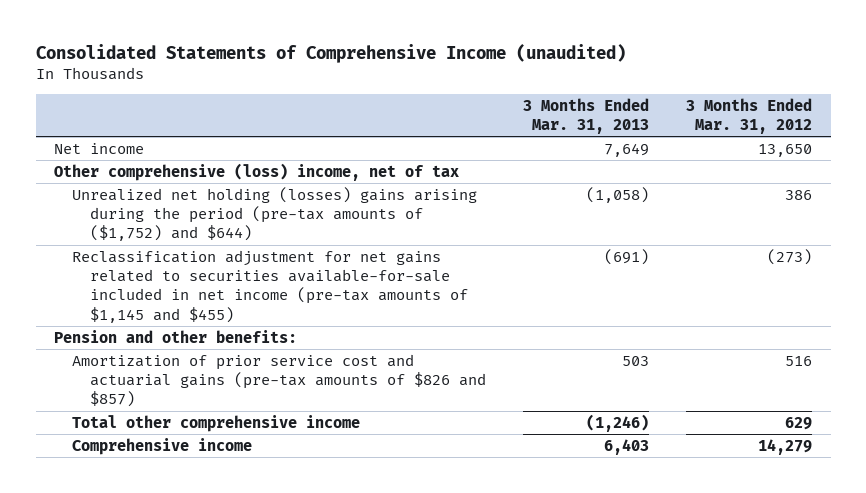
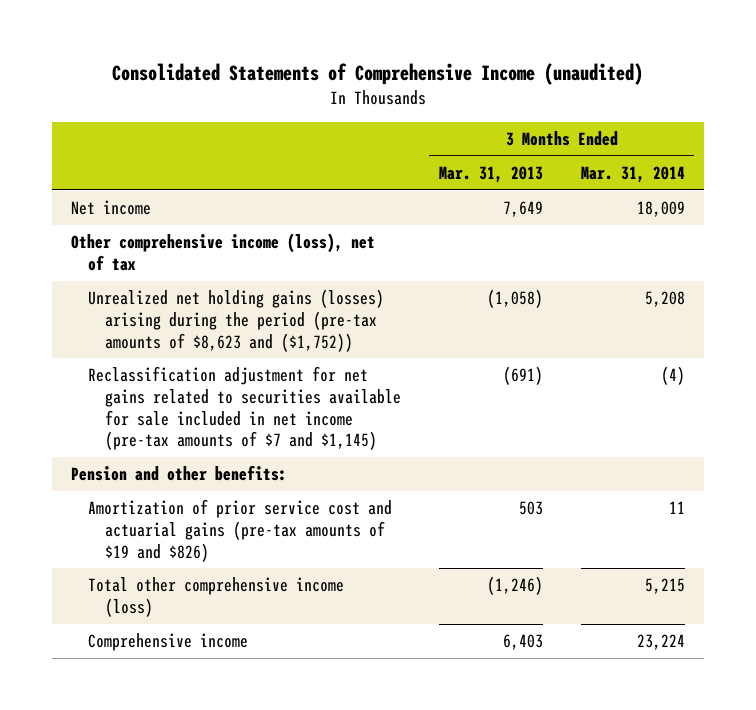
[686,97,813,134] 3 Months Ended Mar. 31, 2012 -> none
none -> [580,165,685,183] Mar. 31, 2014
[54,162,460,181] Other comprehensive (loss) income, net of tax -> [71,233,376,271] Other comprehensive income (loss), net of tax
[72,186,478,242] Unrealized net holding (losses) gains arising during the period (pre-tax amounts of ($1,752) and $644) -> [87,289,384,352] Unrealized net holding gains (losses) arising during the period (pre-tax amounts of $8,623 and ($1,752))
[72,249,469,323] Reclassification adjustment for net gains related to securities available-for-sale included in net income (pre-tax amounts of $1,145 and $455) -> [87,366,401,451] Reclassification adjustment for net gains related to securities available for sale included in net income (pre-tax amounts of $7 and $1,145)
[72,353,487,408] Amortization of prior service cost and actuarial gains (pre-tax amounts of $826 and $857) -> [87,499,392,562] Amortization of prior service cost and actuarial gains (pre-tax amounts of $19 and $826)
[72,414,361,432] Total other comprehensive income -> [87,577,344,617] Total other comprehensive income (loss)

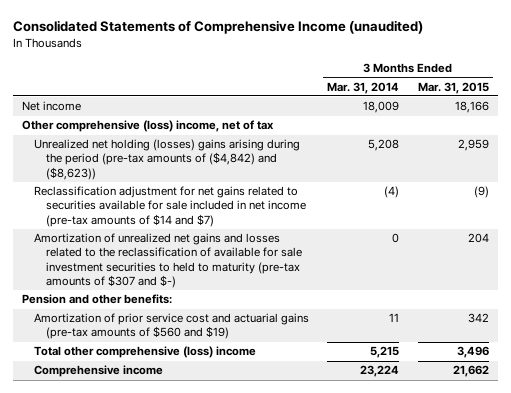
[438,165,543,183] Mar. 31, 2013 -> none
none -> [417,81,489,94] Mar. 31, 2015
[71,233,376,271] Other comprehensive income (loss), net of tax -> [22,120,275,133] Other comprehensive (loss) income, net of tax
[87,289,384,352] Unrealized net holding gains (losses) arising during the period (pre-tax amounts of $8,623 and ($1,752)) -> [34,139,301,180] Unrealized net holding (losses) gains arising during the period (pre-tax amounts of ($4,842) and ($8,623))
none -> [34,186,306,227] Reclassification adjustment for net gains related to securities available for sale included in net income (pre-tax amounts of $14 and $7)
[87,366,401,451] Reclassification adjustment for net gains related to securities available for sale included in net income (pre-tax amounts of $7 and $1,145) -> [34,233,302,288] Amortization of unrealized net gains and losses related to the reclassification of available for sale investment securities to held to maturity (pre-tax amounts of $307 and $-)
[660,366,685,386] (4) -> [392,233,400,244] 0
[87,499,392,562] Amortization of prior service cost and actuarial gains (pre-tax amounts of $19 and $826) -> [34,313,310,340] Amortization of prior service cost and actuarial gains (pre-tax amounts of $560 and $19)
[87,577,344,617] Total other comprehensive income (loss) -> [34,346,257,359] Total other comprehensive (loss) income

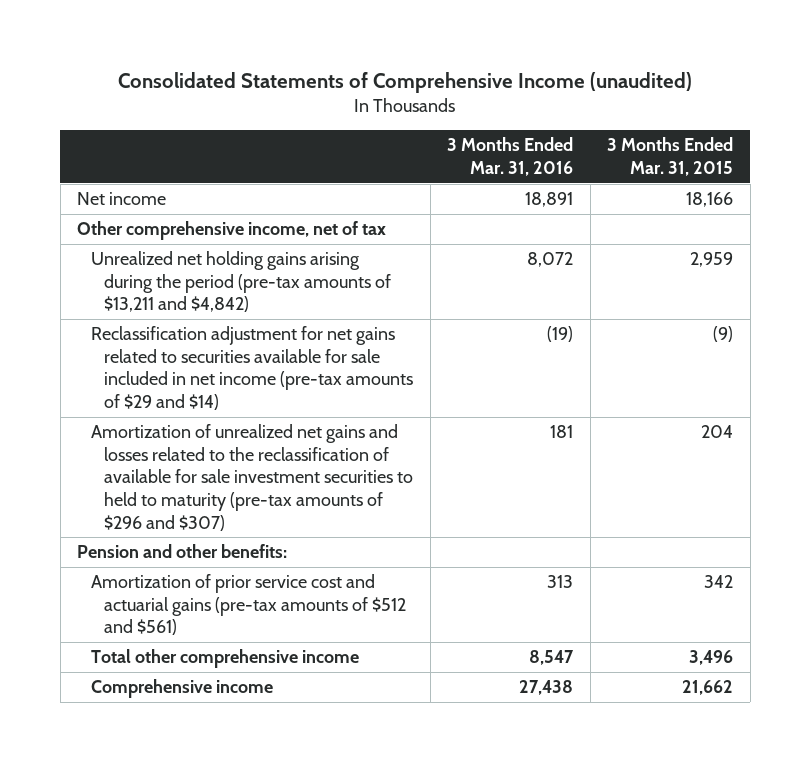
[327,81,400,94] Mar. 31, 2014 -> none
none -> [447,137,574,176] 3 Months Ended Mar. 31, 2016
[34,186,306,227] Reclassification adjustment for net gains related to securities available for sale included in net income (pre-tax amounts of $14 and $7) -> none
[22,120,275,133] Other comprehensive (loss) income, net of tax -> [77,221,387,241] Other comprehensive income, net of tax
[34,139,301,180] Unrealized net holding (losses) gains arising during the period (pre-tax amounts of ($4,842) and ($8,623)) -> [90,251,392,313] Unrealized net holding gains arising during the period (pre-tax amounts of $13,211 and $4,842)
[34,233,302,288] Amortization of unrealized net gains and losses related to the reclassification of available for sale investment securities to held to maturity (pre-tax amounts of $307 and $-) -> [90,326,414,411] Reclassification adjustment for net gains related to securities available for sale included in net income (pre-tax amounts of $29 and $14)
[467,233,489,244] 204 -> [713,326,734,343] (9)
none -> [90,424,414,531] Amortization of unrealized net gains and losses related to the reclassification of available for sale investment securities to held to maturity (pre-tax amounts of $296 and $307)
[34,313,310,340] Amortization of prior service cost and actuarial gains (pre-tax amounts of $560 and $19) -> [90,574,407,636] Amortization of prior service cost and actuarial gains (pre-tax amounts of $512 and $561)
[34,346,257,359] Total other comprehensive (loss) income -> [90,649,359,669] Total other comprehensive income

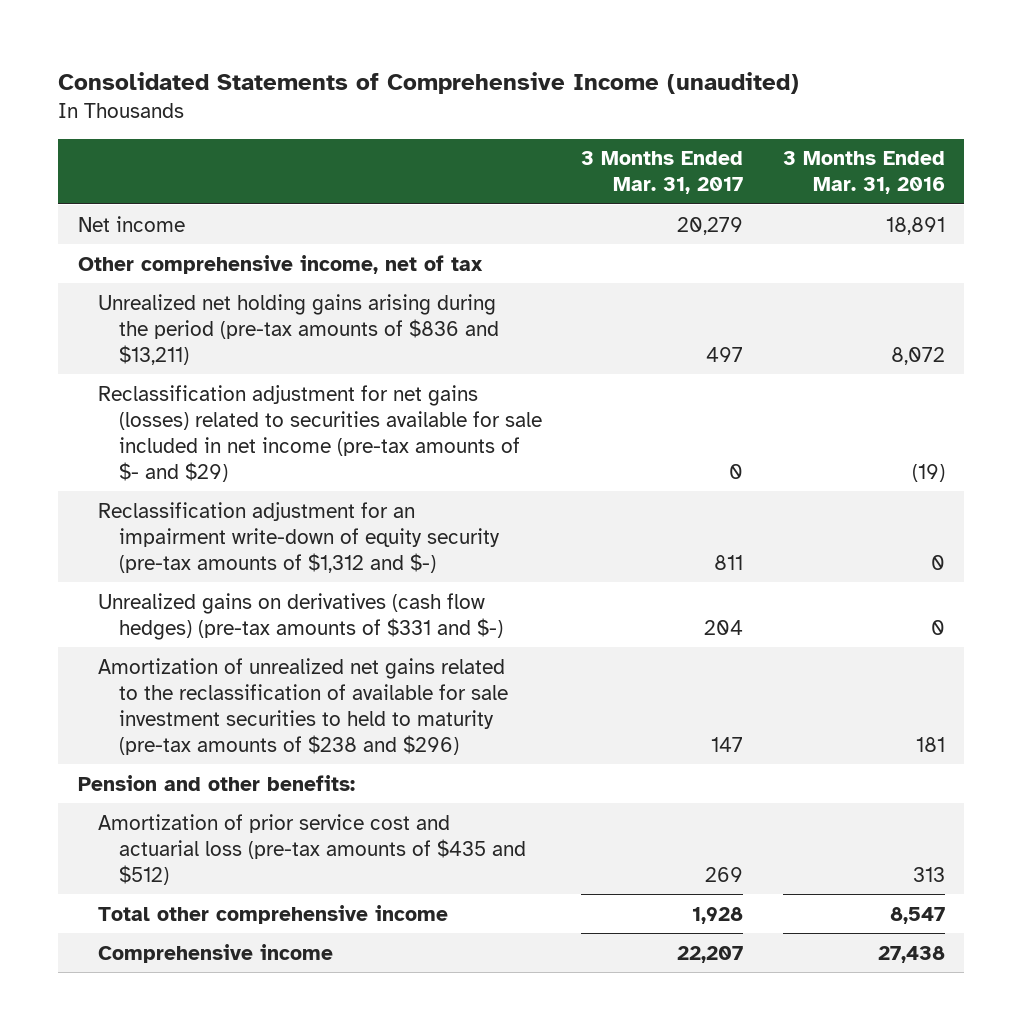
[607,137,734,176] 3 Months Ended Mar. 31, 2015 -> none
none -> [581,151,744,195] 3 Months Ended Mar. 31, 2017
[90,251,392,313] Unrealized net holding gains arising during the period (pre-tax amounts of $13,211 and $4,842) -> [98,293,499,365] Unrealized net holding gains arising during the period (pre-tax amounts of $836 and $13,211)
[90,326,414,411] Reclassification adjustment for net gains related to securities available for sale included in net income (pre-tax amounts of $29 and $14) -> [98,384,542,482] Reclassification adjustment for net gains (losses) related to securities available for sale included in net income (pre-tax amounts of $- and $29)
none -> [98,501,500,573] Reclassification adjustment for an impairment write-down of equity security (pre-tax amounts of $1,312 and $-)
none -> [98,592,503,640] Unrealized gains on derivatives (cash flow hedges) (pre-tax amounts of $331 and $-)
[90,424,414,531] Amortization of unrealized net gains and losses related to the reclassification of available for sale investment securities to held to maturity (pre-tax amounts of $296 and $307) -> [98,657,508,755] Amortization of unrealized net gains related to the reclassification of available for sale investment securities to held to maturity (pre-tax amounts of $238 and $296)
[90,574,407,636] Amortization of prior service cost and actuarial gains (pre-tax amounts of $512 and $561) -> [98,813,526,885] Amortization of prior service cost and actuarial loss (pre-tax amounts of $435 and $512)

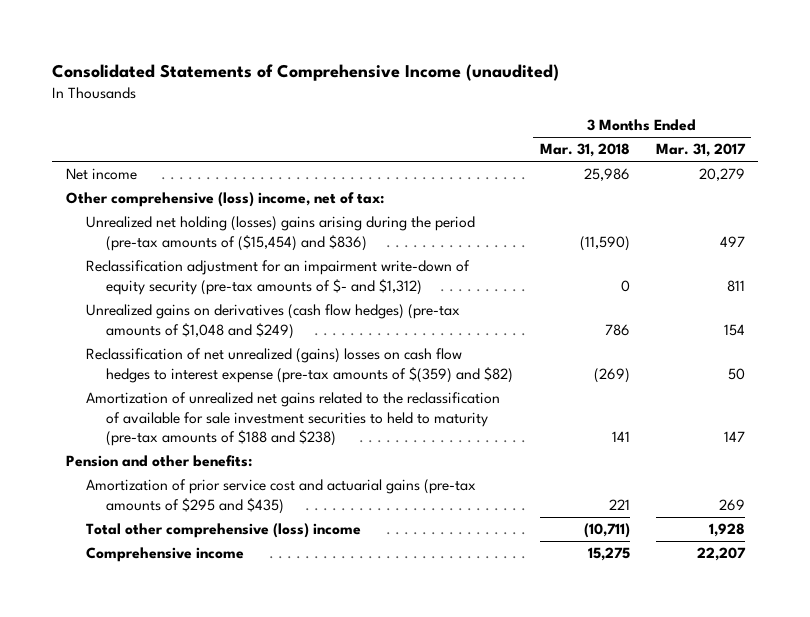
[782,151,945,195] 3 Months Ended Mar. 31, 2016 -> none
none -> [539,143,630,158] Mar. 31, 2018
[98,384,542,482] Reclassification adjustment for net gains (losses) related to securities available for sale included in net income (pre-tax amounts of $- and $29) -> none
[77,254,483,274] Other comprehensive income, net of tax -> [65,192,384,208] Other comprehensive (loss) income, net of tax:
[98,293,499,365] Unrealized net holding gains arising during the period (pre-tax amounts of $836 and $13,211) -> [85,216,475,251] Unrealized net holding (losses) gains arising during the period (pre-tax amounts of ($15,454) and $836)
[98,501,500,573] Reclassification adjustment for an impairment write-down of equity security (pre-tax amounts of $1,312 and $-) -> [85,260,470,295] Reclassification adjustment for an impairment write-down of equity security (pre-tax amounts of $- and $1,312)
[98,592,503,640] Unrealized gains on derivatives (cash flow hedges) (pre-tax amounts of $331 and $-) -> [85,304,460,339] Unrealized gains on derivatives (cash flow hedges) (pre-tax amounts of $1,048 and $249)
[704,619,744,635] 204 -> [723,323,745,336] 154
none -> [85,348,514,383] Reclassification of net unrealized (gains) losses on cash flow hedges to interest expense (pre-tax amounts of $(359) and $82)
[98,657,508,755] Amortization of unrealized net gains related to the reclassification of available for sale investment securities to held to maturity (pre-tax amounts of $238 and $296) -> [85,392,500,447] Amortization of unrealized net gains related to the reclassification of available for sale investment securities to held to maturity (pre-tax amounts of $188 and $238)
[98,813,526,885] Amortization of prior service cost and actuarial loss (pre-tax amounts of $435 and $512) -> [85,479,476,514] Amortization of prior service cost and actuarial gains (pre-tax amounts of $295 and $435)
[98,904,449,924] Total other comprehensive income -> [85,523,361,539] Total other comprehensive (loss) income

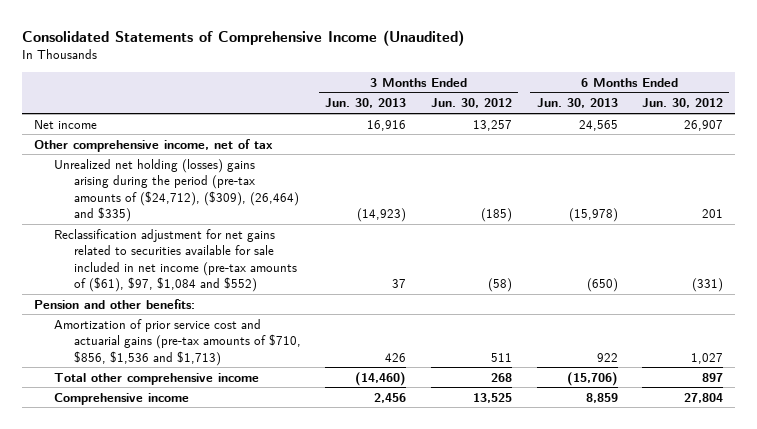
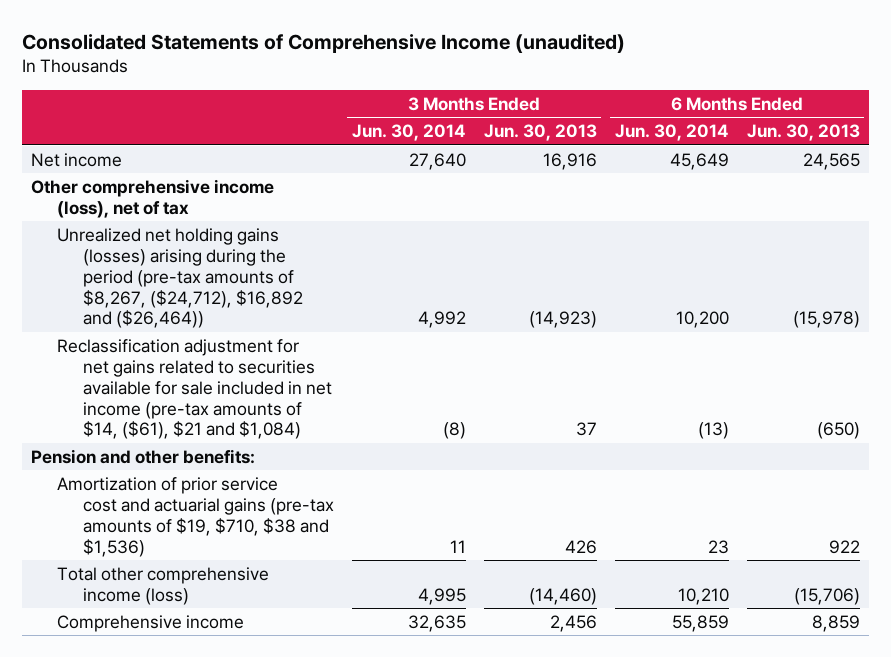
[21,29,464,46] Consolidated Statements of Comprehensive Income (Unaudited) -> [22,33,626,53] Consolidated Statements of Comprehensive Income (unaudited)
[430,98,512,109] Jun. 30, 2012 -> none
[642,98,724,109] Jun. 30, 2012 -> none
none -> [351,123,466,141] Jun. 30, 2014
none -> [614,123,729,141] Jun. 30, 2014
[34,138,274,152] Other comprehensive income, net of tax -> [31,178,275,218] Other comprehensive income (loss), net of tax
[53,158,299,223] Unrealized net holding (losses) gains arising during the period (pre-tax amounts of ($24,712), ($309), (26,464) and $335) -> [56,227,303,329] Unrealized net holding gains (losses) arising during the period (pre-tax amounts of $8,267, ($24,712), $16,892 and ($26,464))
[53,228,297,293] Reclassification adjustment for net gains related to securities available for sale included in net income (pre-tax amounts of ($61), $97, $1,084 and $552) -> [56,338,332,440] Reclassification adjustment for net gains related to securities available for sale included in net income (pre-tax amounts of $14, ($61), $21 and $1,084)
[53,318,301,366] Amortization of prior service cost and actuarial gains (pre-tax amounts of $710, $856, $1,536 and $1,713) -> [56,476,334,557] Amortization of prior service cost and actuarial gains (pre-tax amounts of $19, $710, $38 and $1,536)
[53,372,259,385] Total other comprehensive income -> [56,566,269,605] Total other comprehensive income (loss)

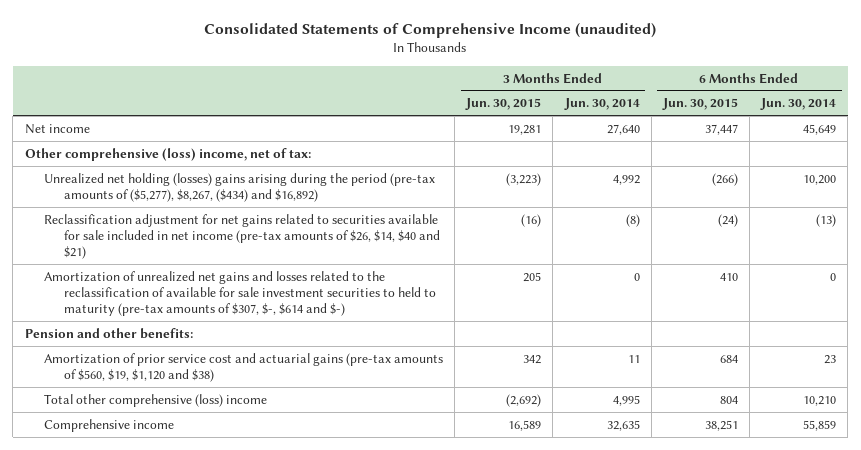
[483,123,597,141] Jun. 30, 2013 -> none
[746,123,860,141] Jun. 30, 2013 -> none
none -> [465,98,542,111] Jun. 30, 2015
none -> [661,98,738,111] Jun. 30, 2015
[31,178,275,218] Other comprehensive income (loss), net of tax -> [24,147,311,161] Other comprehensive (loss) income, net of tax:
[56,227,303,329] Unrealized net holding gains (losses) arising during the period (pre-tax amounts of $8,267, ($24,712), $16,892 and ($26,464)) -> [44,172,436,202] Unrealized net holding (losses) gains arising during the period (pre-tax amounts of ($5,277), $8,267, ($434) and $16,892)
none -> [44,213,440,260] Reclassification adjustment for net gains related to securities available for sale included in net income (pre-tax amounts of $26, $14, $40 and $21)
[56,338,332,440] Reclassification adjustment for net gains related to securities available for sale included in net income (pre-tax amounts of $14, ($61), $21 and $1,084) -> [44,270,436,317] Amortization of unrealized net gains and losses related to the reclassification of available for sale investment securities to held to maturity (pre-tax amounts of $307, $-, $614 and $-)
[442,422,466,440] (8) -> [633,272,640,281] 0
[697,422,729,440] (13) -> [829,272,836,281] 0
[56,476,334,557] Amortization of prior service cost and actuarial gains (pre-tax amounts of $19, $710, $38 and $1,536) -> [44,352,444,382] Amortization of prior service cost and actuarial gains (pre-tax amounts of $560, $19, $1,120 and $38)
[56,566,269,605] Total other comprehensive income (loss) -> [44,393,268,407] Total other comprehensive (loss) income

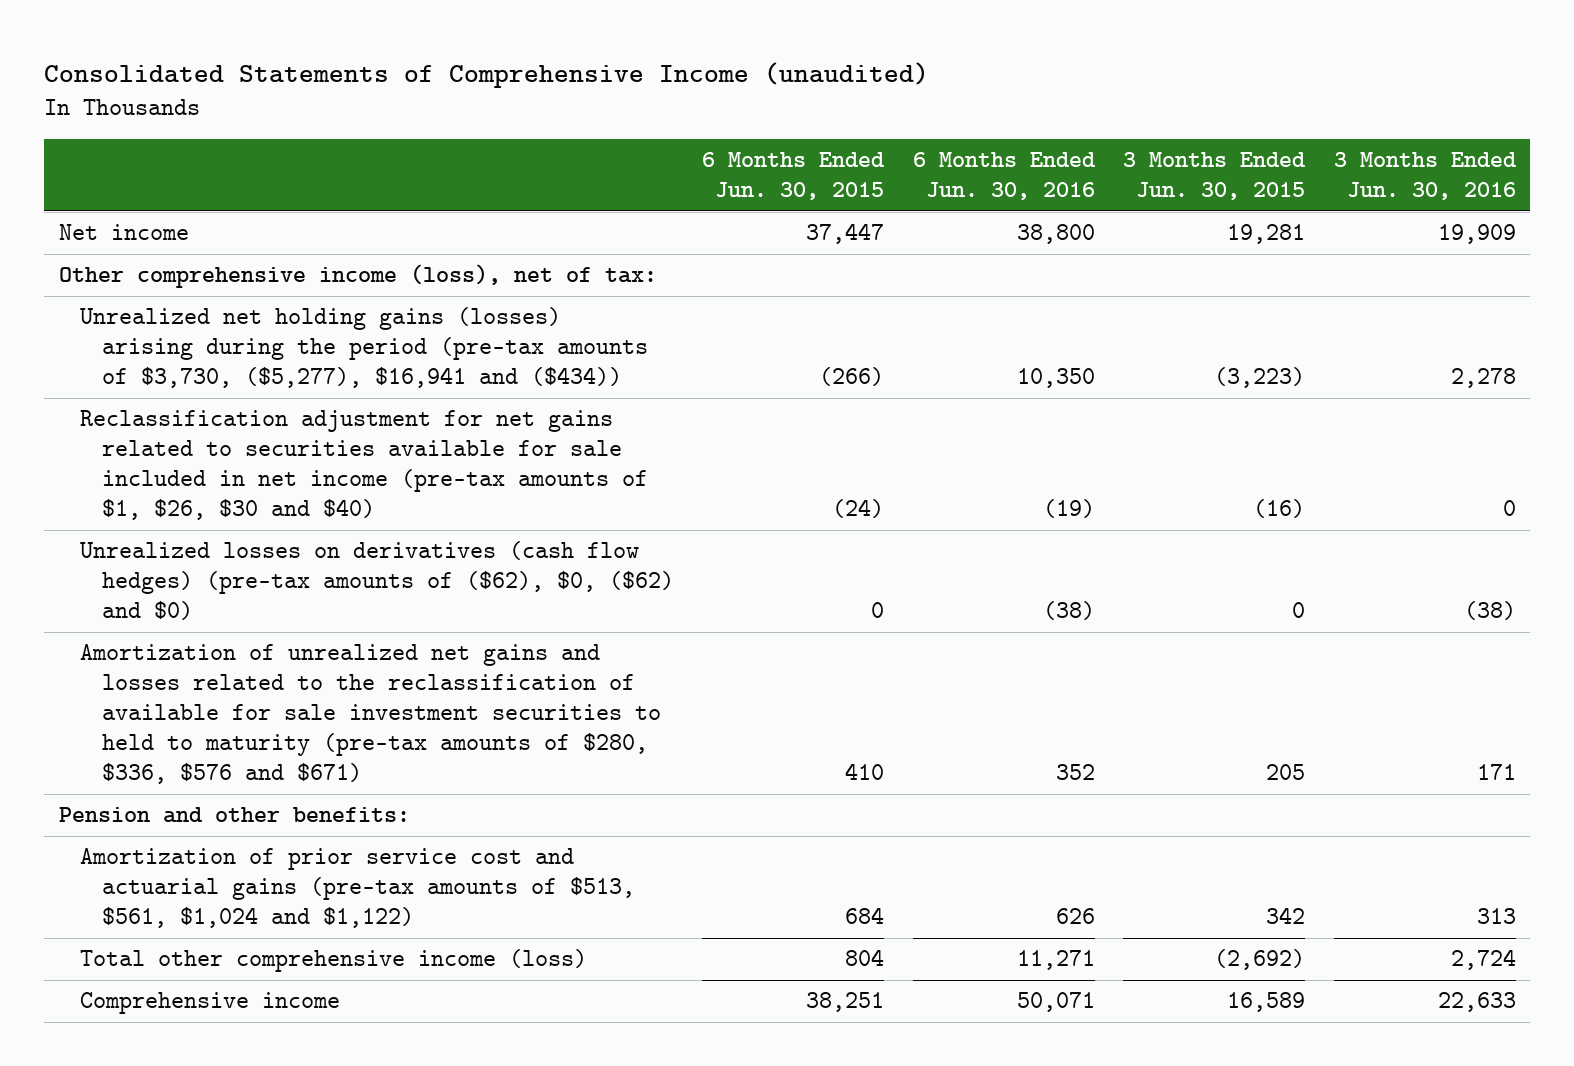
[563,98,640,111] Jun. 30, 2014 -> none
[759,98,836,111] Jun. 30, 2014 -> none
none -> [912,152,1096,201] 6 Months Ended Jun. 30, 2016
none -> [1333,152,1517,201] 3 Months Ended Jun. 30, 2016
[44,213,440,260] Reclassification adjustment for net gains related to securities available for sale included in net income (pre-tax amounts of $26, $14, $40 and $21) -> none
[24,147,311,161] Other comprehensive (loss) income, net of tax: -> [58,264,657,289] Other comprehensive income (loss), net of tax:
[44,172,436,202] Unrealized net holding (losses) gains arising during the period (pre-tax amounts of ($5,277), $8,267, ($434) and $16,892) -> [80,307,648,389] Unrealized net holding gains (losses) arising during the period (pre-tax amounts of $3,730, ($5,277), $16,941 and ($434))
[44,270,436,317] Amortization of unrealized net gains and losses related to the reclassification of available for sale investment securities to held to maturity (pre-tax amounts of $307, $-, $614 and $-) -> [80,410,648,521] Reclassification adjustment for net gains related to securities available for sale included in net income (pre-tax amounts of $1, $26, $30 and $40)
[523,271,542,282] 205 -> [1253,499,1306,519] (16)
[719,272,738,281] 410 -> [832,499,885,519] (24)
none -> [80,541,674,621] Unrealized losses on derivatives (cash flow hedges) (pre-tax amounts of ($62), $0, ($62) and $0)
none -> [80,644,661,785] Amortization of unrealized net gains and losses related to the reclassification of available for sale investment securities to held to maturity (pre-tax amounts of $280, $336, $576 and $671)
[44,352,444,382] Amortization of prior service cost and actuarial gains (pre-tax amounts of $560, $19, $1,120 and $38) -> [80,848,635,929] Amortization of prior service cost and actuarial gains (pre-tax amounts of $513, $561, $1,024 and $1,122)
[44,393,268,407] Total other comprehensive (loss) income -> [80,949,588,973] Total other comprehensive income (loss)

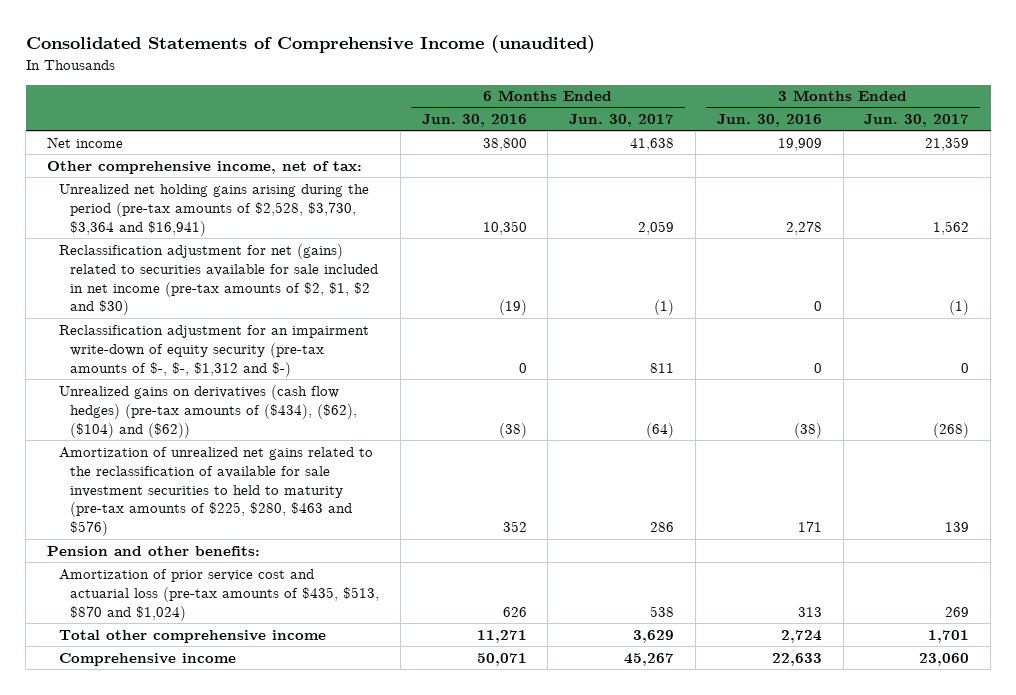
[702,152,886,201] 6 Months Ended Jun. 30, 2015 -> none
[1123,152,1307,201] 3 Months Ended Jun. 30, 2015 -> none
none -> [569,114,675,128] Jun. 30, 2017
none -> [864,114,970,128] Jun. 30, 2017
[58,264,657,289] Other comprehensive income (loss), net of tax: -> [46,160,362,174] Other comprehensive income, net of tax:
[80,307,648,389] Unrealized net holding gains (losses) arising during the period (pre-tax amounts of $3,730, ($5,277), $16,941 and ($434)) -> [58,183,369,236] Unrealized net holding gains arising during the period (pre-tax amounts of $2,528, $3,730, $3,364 and $16,941)
[80,410,648,521] Reclassification adjustment for net gains related to securities available for sale included in net income (pre-tax amounts of $1, $26, $30 and $40) -> [58,243,379,316] Reclassification adjustment for net (gains) related to securities available for sale included in net income (pre-tax amounts of $2, $1, $2 and $30)
none -> [58,324,369,377] Reclassification adjustment for an impairment write-down of equity security (pre-tax amounts of $-, $-, $1,312 and $-)
[80,541,674,621] Unrealized losses on derivatives (cash flow hedges) (pre-tax amounts of ($62), $0, ($62) and $0) -> [58,384,358,438] Unrealized gains on derivatives (cash flow hedges) (pre-tax amounts of ($434), ($62), ($104) and ($62))
[80,644,661,785] Amortization of unrealized net gains and losses related to the reclassification of available for sale investment securities to held to maturity (pre-tax amounts of $280, $336, $576 and $671) -> [58,446,373,537] Amortization of unrealized net gains related to the reclassification of available for sale investment securities to held to maturity (pre-tax amounts of $225, $280, $463 and $576)
[80,848,635,929] Amortization of prior service cost and actuarial gains (pre-tax amounts of $513, $561, $1,024 and $1,122) -> [58,568,380,621] Amortization of prior service cost and actuarial loss (pre-tax amounts of $435, $513, $870 and $1,024)
[80,949,588,973] Total other comprehensive income (loss) -> [58,629,326,643] Total other comprehensive income

